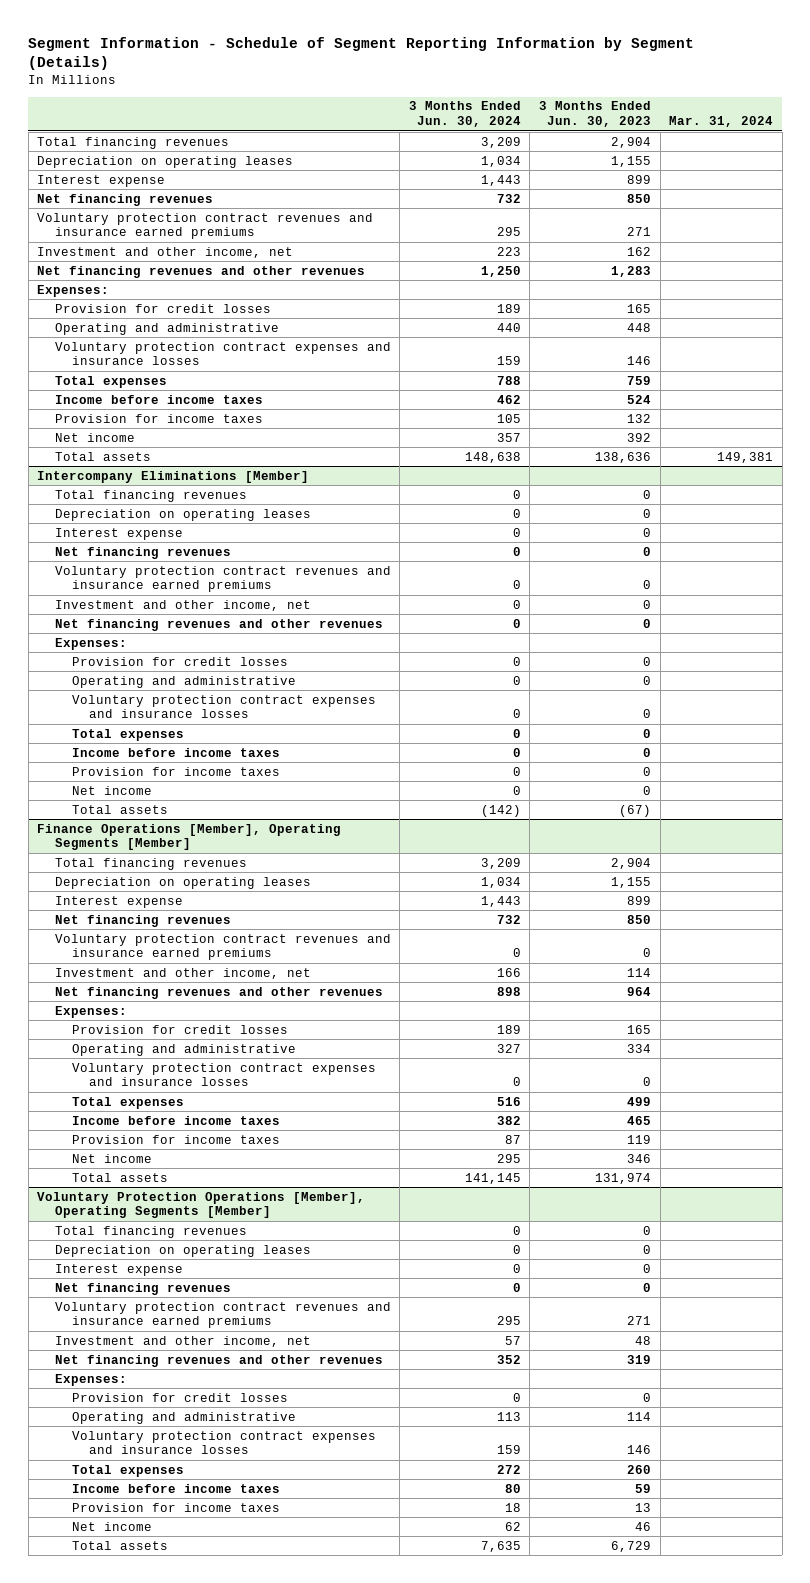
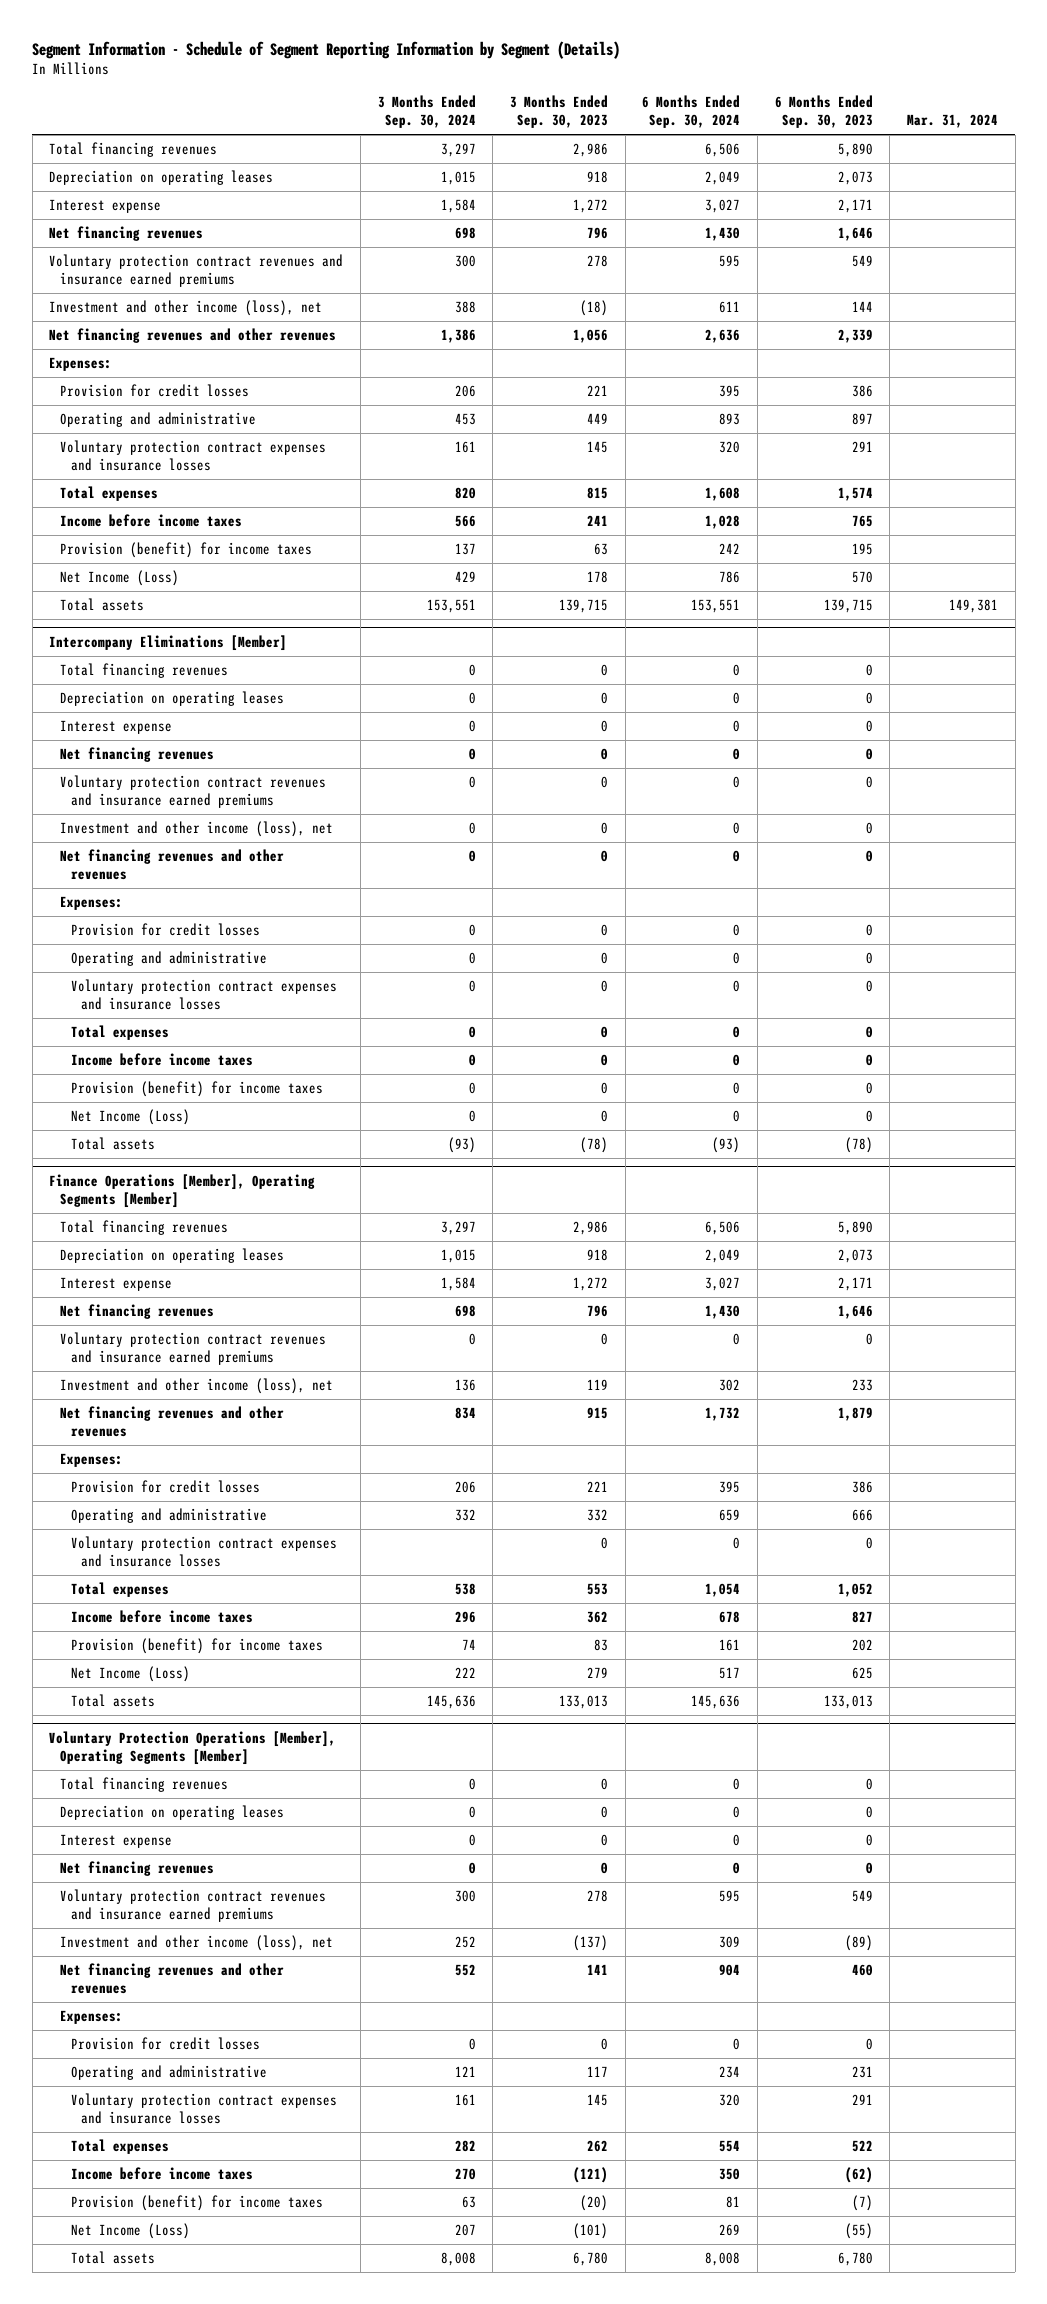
[408,101,521,128] 3 Months Ended Jun. 30, 2024 -> none
[538,101,651,128] 3 Months Ended Jun. 30, 2023 -> none
none -> [377,95,476,129] 3 Months Ended Sep. 30, 2024
none -> [510,95,609,129] 3 Months Ended Sep. 30, 2023
none -> [642,95,741,129] 6 Months Ended Sep. 30, 2024
none -> [774,95,873,129] 6 Months Ended Sep. 30, 2023
[37,246,294,258] Investment and other income, net -> [49,300,323,317] Investment and other income (loss), net
[54,413,263,423] Provision for income taxes -> [60,542,313,559] Provision (benefit) for income taxes
[54,432,135,442] Net income -> [60,570,180,587] Net Income (Loss)
[54,599,311,611] Investment and other income, net -> [60,821,334,838] Investment and other income (loss), net
[71,766,280,776] Provision for income taxes -> [70,1081,323,1098] Provision (benefit) for income taxes
[71,785,152,795] Net income -> [70,1109,190,1126] Net Income (Loss)
[54,967,311,979] Investment and other income, net -> [60,1378,334,1395] Investment and other income (loss), net
[71,1134,280,1144] Provision for income taxes -> [70,1638,323,1655] Provision (benefit) for income taxes
[71,1153,152,1163] Net income -> [70,1666,190,1683] Net Income (Loss)
[54,1335,311,1347] Investment and other income, net -> [60,1935,334,1952] Investment and other income (loss), net
[71,1502,280,1512] Provision for income taxes -> [70,2195,323,2212] Provision (benefit) for income taxes
[71,1521,152,1531] Net income -> [70,2223,190,2240] Net Income (Loss)

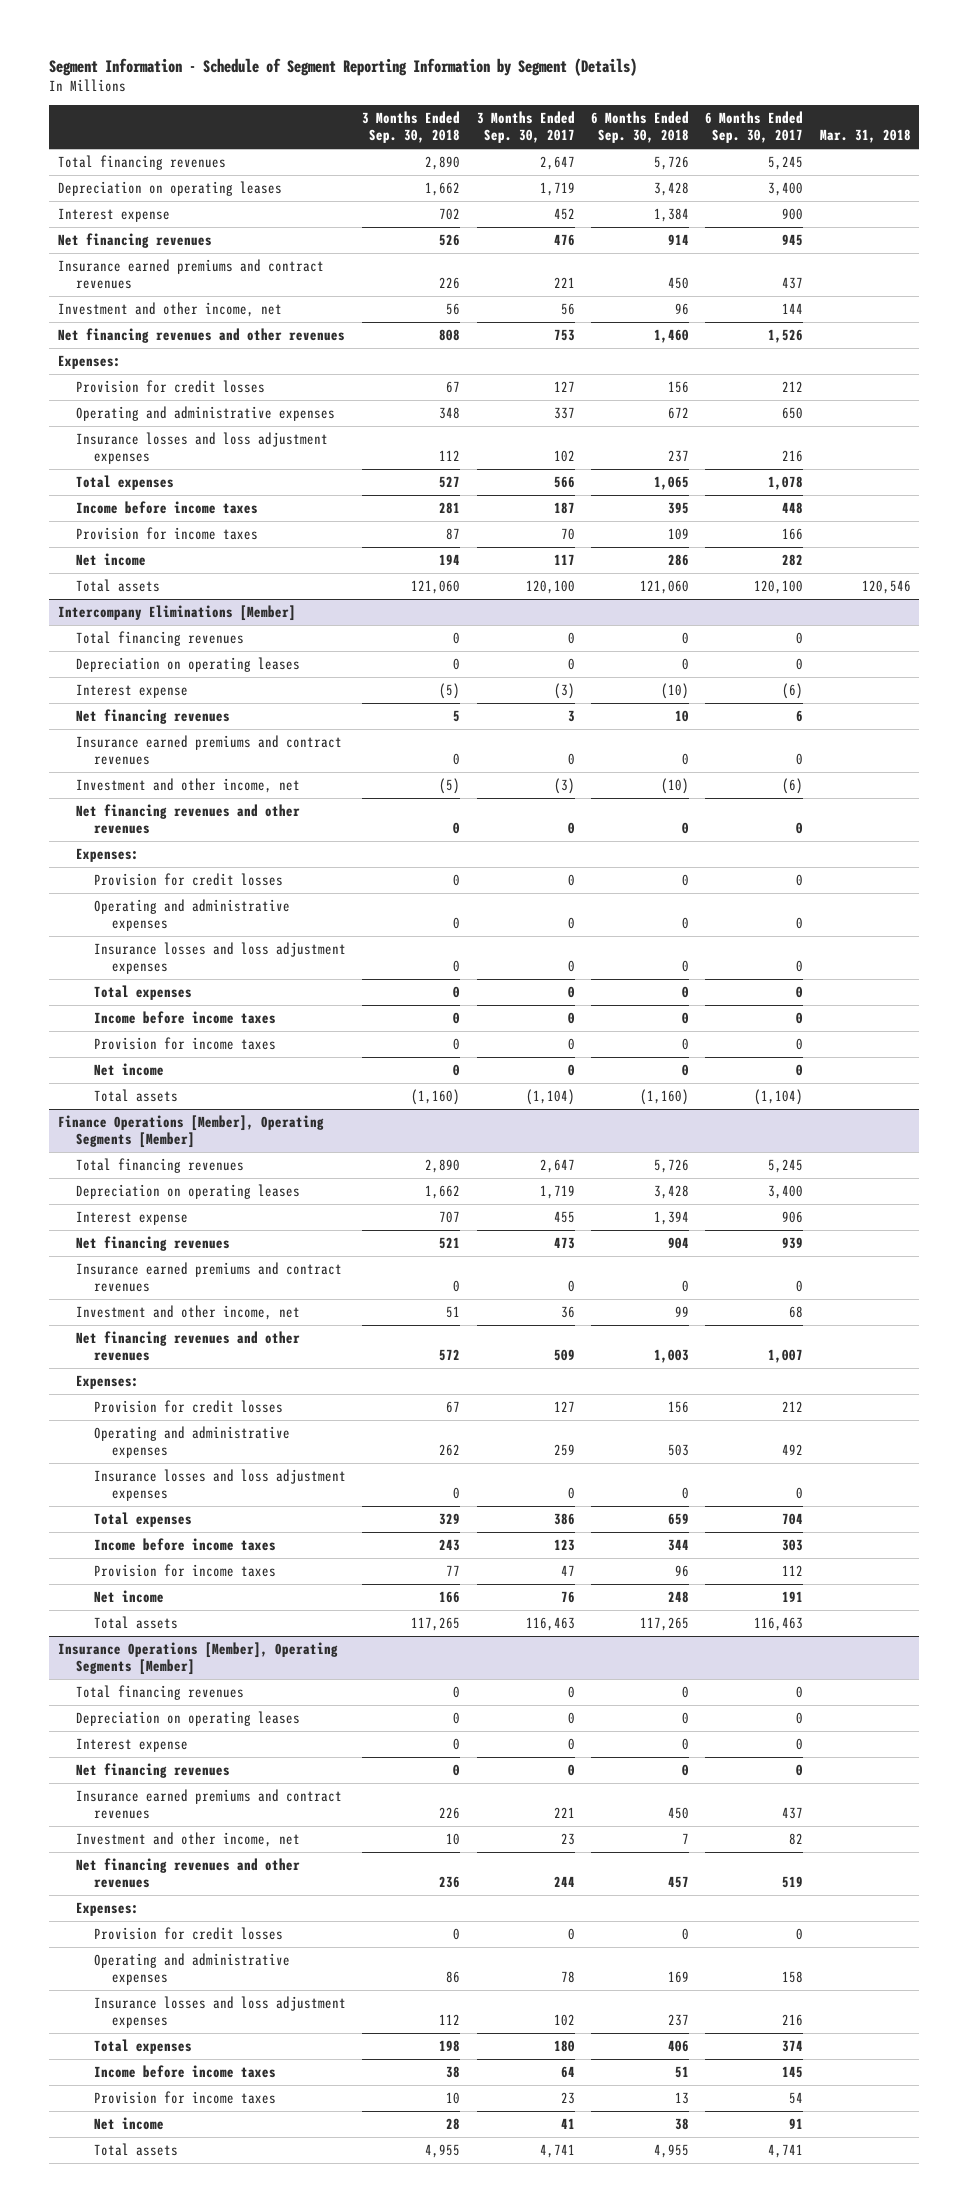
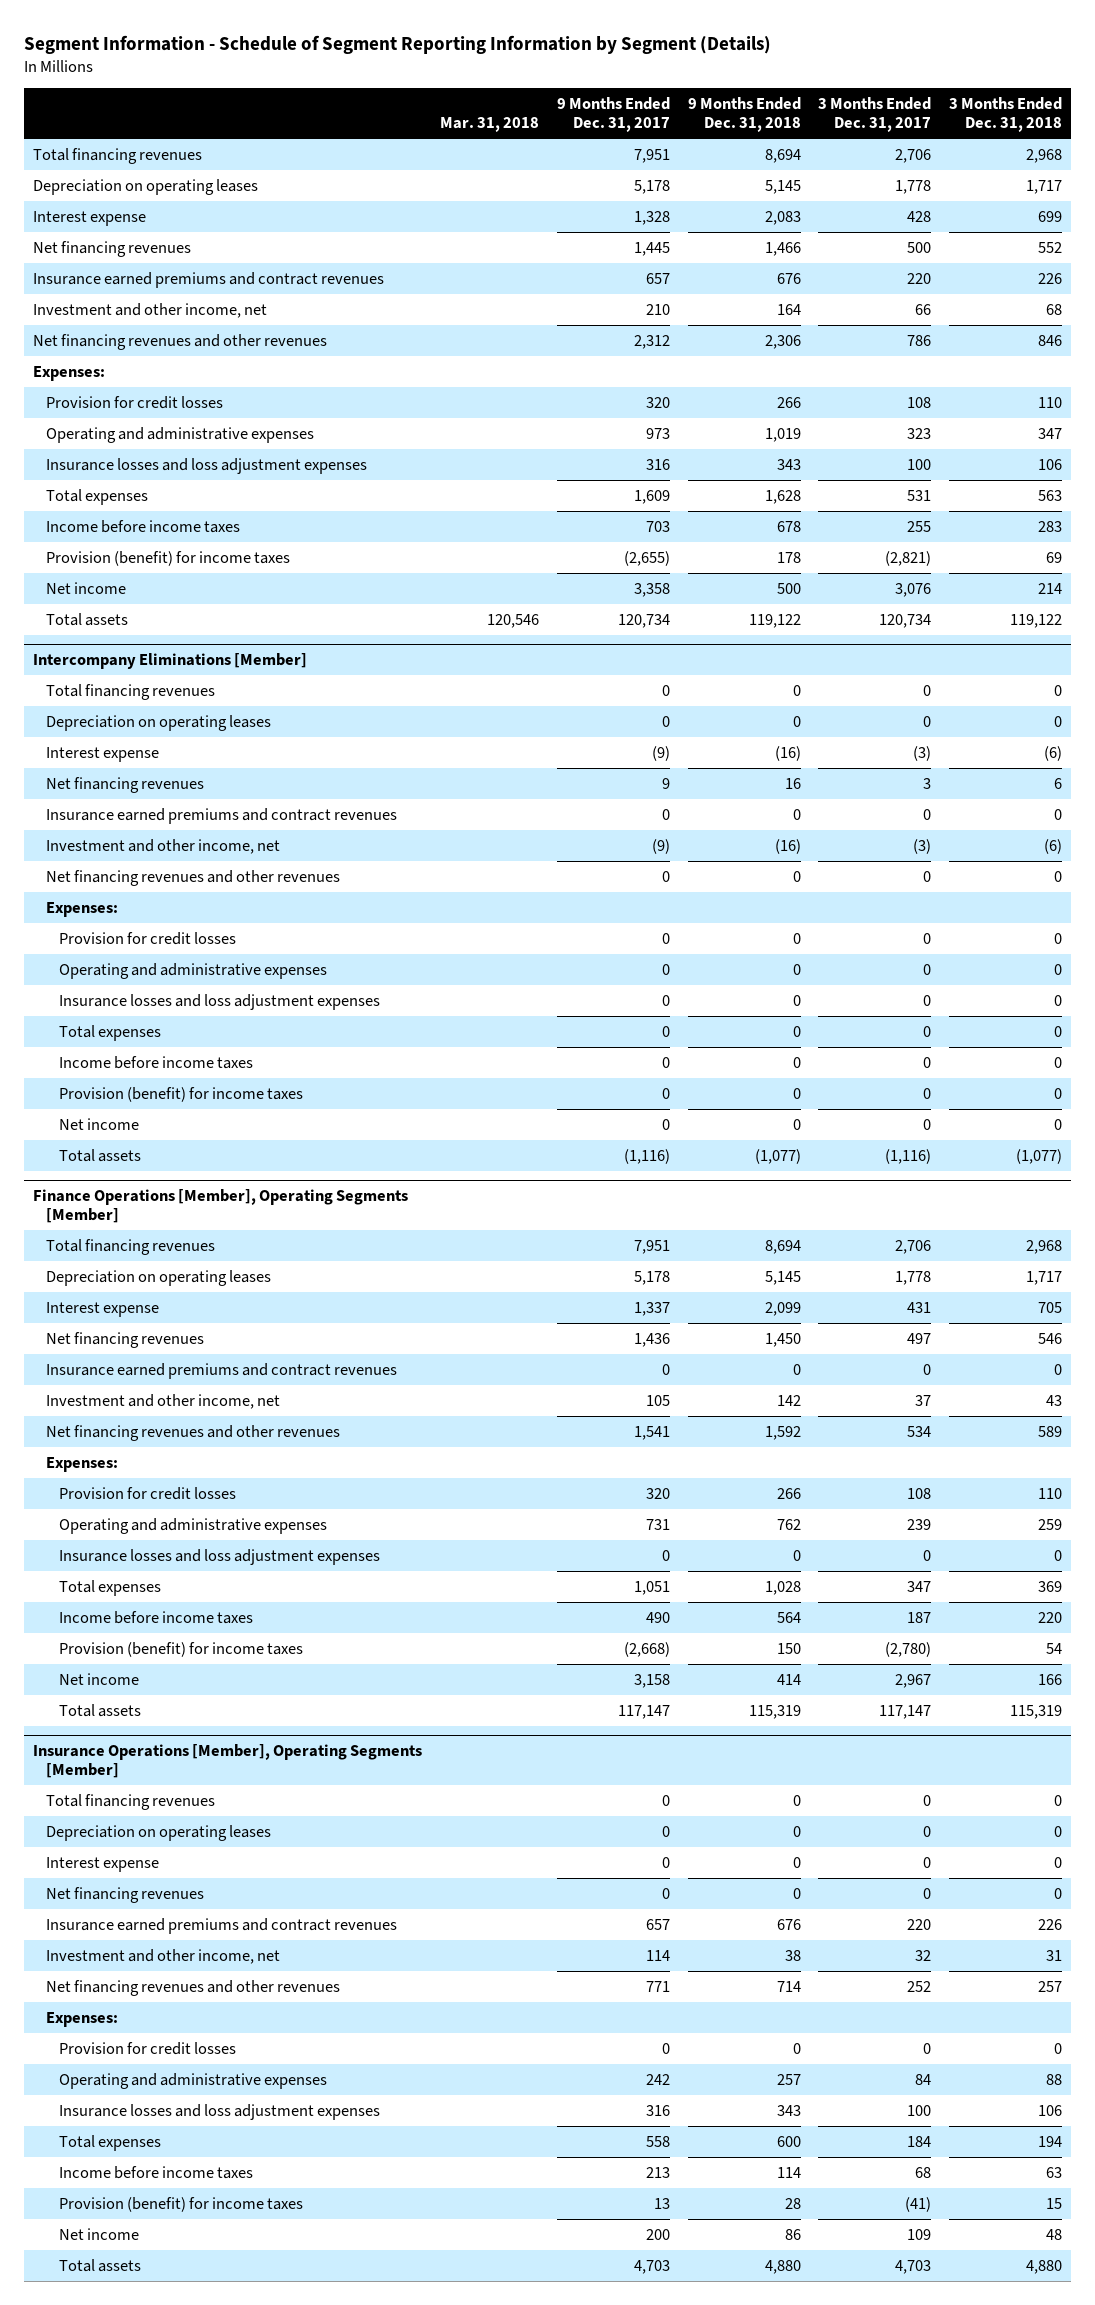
[362,111,461,144] 3 Months Ended Sep. 30, 2018 -> none
[476,111,575,144] 3 Months Ended Sep. 30, 2017 -> none
[591,111,690,144] 6 Months Ended Sep. 30, 2018 -> none
[705,111,804,144] 6 Months Ended Sep. 30, 2017 -> none
none -> [556,97,670,133] 9 Months Ended Dec. 31, 2017
none -> [687,97,801,133] 9 Months Ended Dec. 31, 2018
none -> [818,97,932,133] 3 Months Ended Dec. 31, 2017
none -> [949,97,1063,133] 3 Months Ended Dec. 31, 2018
[75,527,258,541] Provision for income taxes -> [45,550,290,566] Provision (benefit) for income taxes
[93,1037,276,1051] Provision for income taxes -> [58,1086,303,1102] Provision (benefit) for income taxes
[93,1564,276,1578] Provision for income taxes -> [58,1641,303,1657] Provision (benefit) for income taxes
[93,2091,276,2105] Provision for income taxes -> [58,2196,303,2212] Provision (benefit) for income taxes

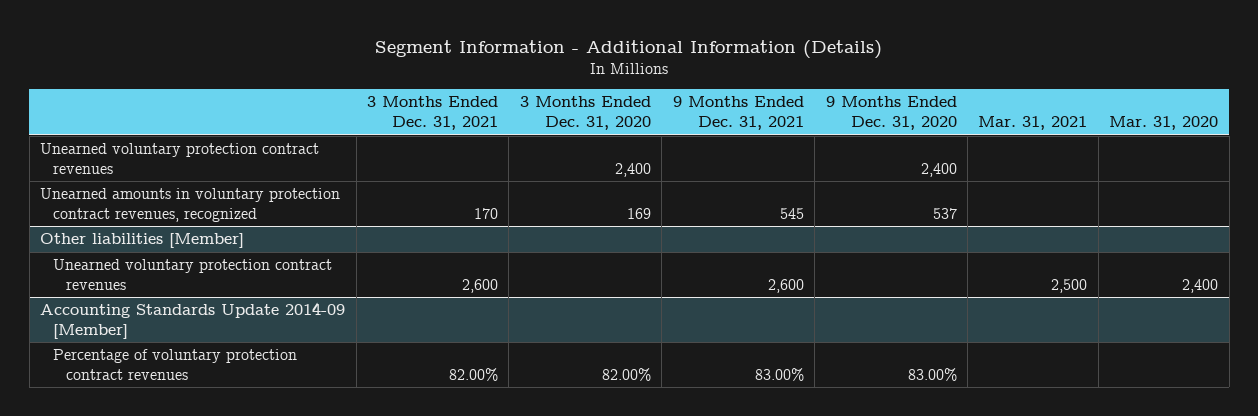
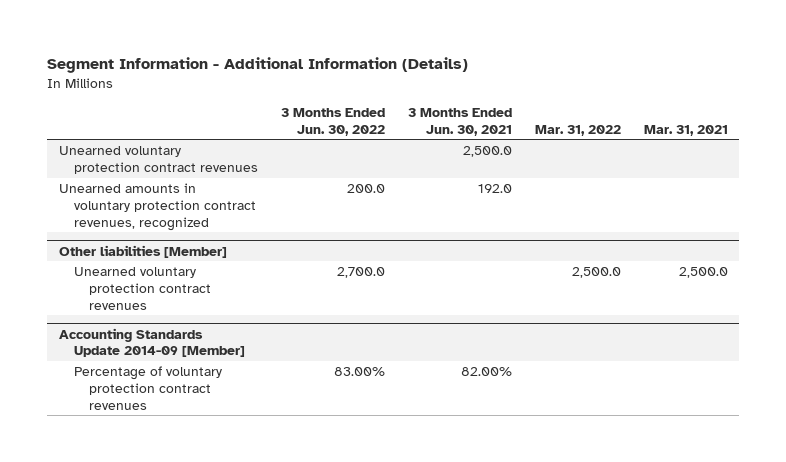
[367,96,499,131] 3 Months Ended Dec. 31, 2021 -> none
[519,96,651,131] 3 Months Ended Dec. 31, 2020 -> none
[672,96,804,131] 9 Months Ended Dec. 31, 2021 -> none
[825,96,957,131] 9 Months Ended Dec. 31, 2020 -> none
[1109,116,1219,131] Mar. 31, 2020 -> none
none -> [280,108,385,136] 3 Months Ended Jun. 30, 2022
none -> [407,108,512,136] 3 Months Ended Jun. 30, 2021
none -> [534,124,621,136] Mar. 31, 2022
[1051,278,1088,293] 2,500 -> [678,267,728,279] 2,500.0

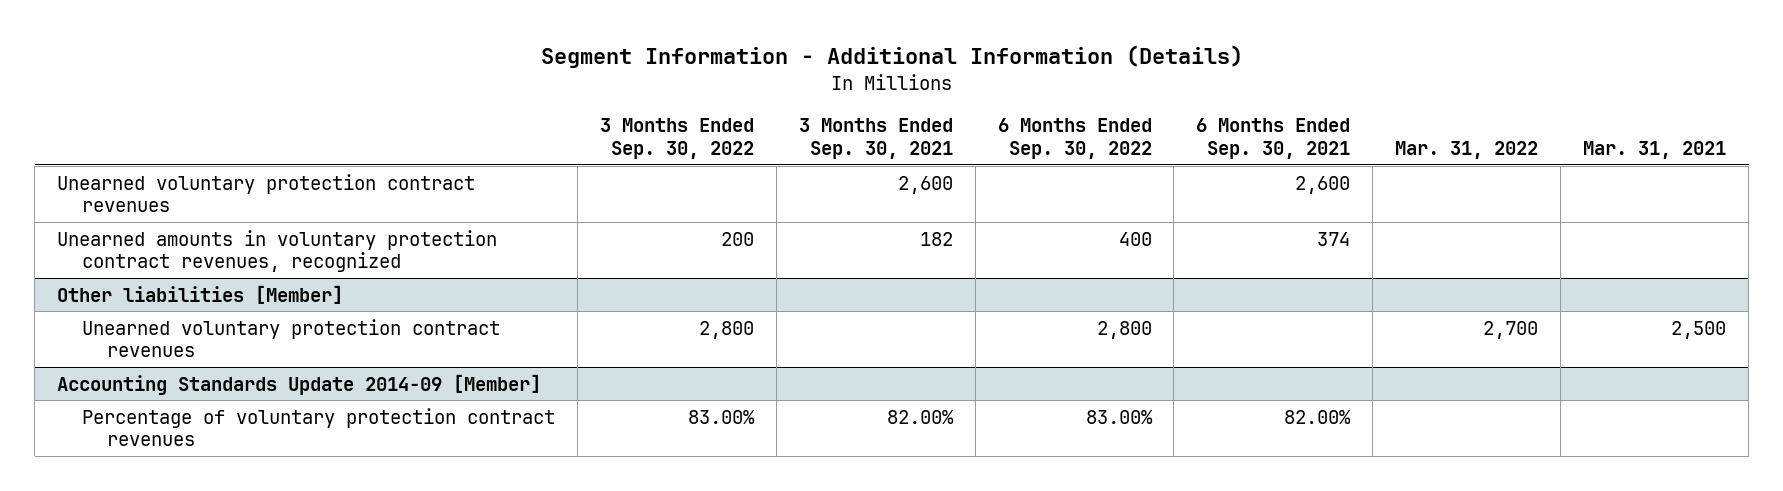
[280,108,385,136] 3 Months Ended Jun. 30, 2022 -> none
[407,108,512,136] 3 Months Ended Jun. 30, 2021 -> none
none -> [599,118,754,160] 3 Months Ended Sep. 30, 2022
none -> [798,118,953,160] 3 Months Ended Sep. 30, 2021
none -> [997,118,1152,160] 6 Months Ended Sep. 30, 2022
none -> [1196,118,1351,160] 6 Months Ended Sep. 30, 2021
[571,267,621,279] 2,500.0 -> [1483,320,1539,339] 2,700
[678,267,728,279] 2,500.0 -> [1671,320,1727,339] 2,500

